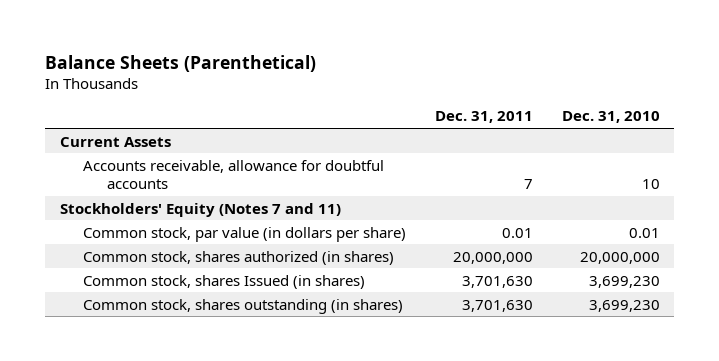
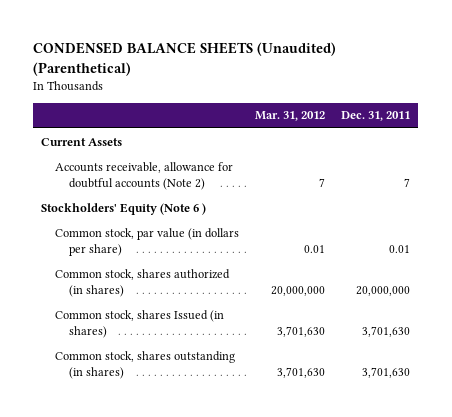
[45,54,317,72] Balance Sheets (Parenthetical) -> [33,42,337,76] CONDENSED BALANCE SHEETS (Unaudited) (Parenthetical)
[561,111,660,124] Dec. 31, 2010 -> none
none -> [255,111,326,122] Mar. 31, 2012
[83,159,385,190] Accounts receivable, allowance for doubtful accounts -> [54,161,233,190] Accounts receivable, allowance for doubtful accounts (Note 2)
[59,202,341,217] Stockholders' Equity (Notes 7 and 11) -> [41,202,207,215] Stockholders' Equity (Note 6 )

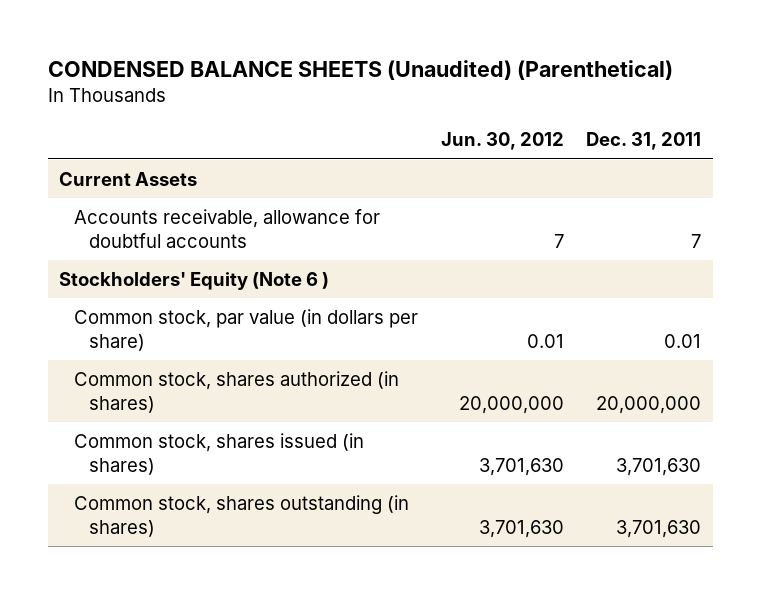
[255,111,326,122] Mar. 31, 2012 -> none
none -> [440,132,564,151] Jun. 30, 2012
[54,161,233,190] Accounts receivable, allowance for doubtful accounts (Note 2) -> [74,208,381,248] Accounts receivable, allowance for doubtful accounts
[54,309,224,338] Common stock, shares Issued (in shares) -> [74,432,365,475] Common stock, shares issued (in shares)

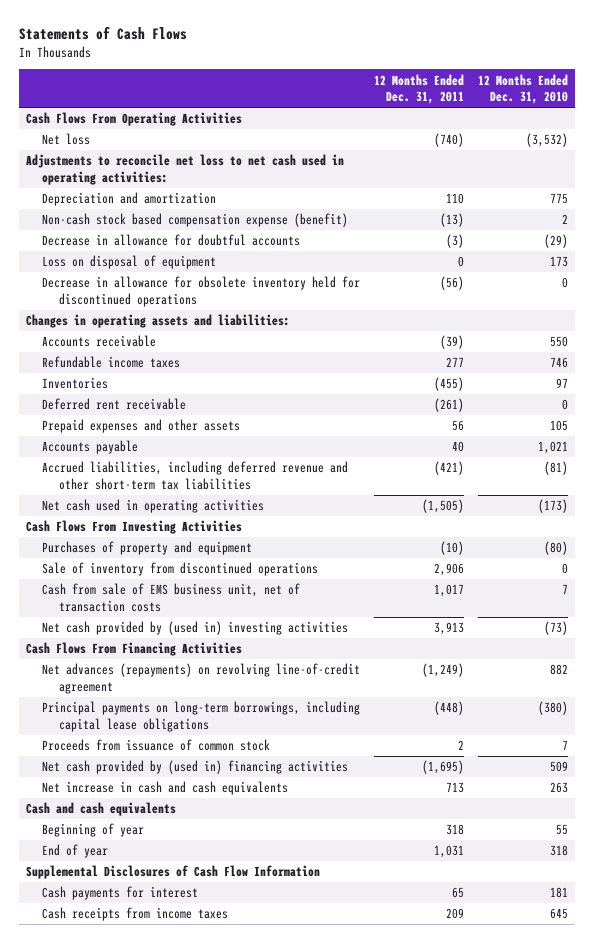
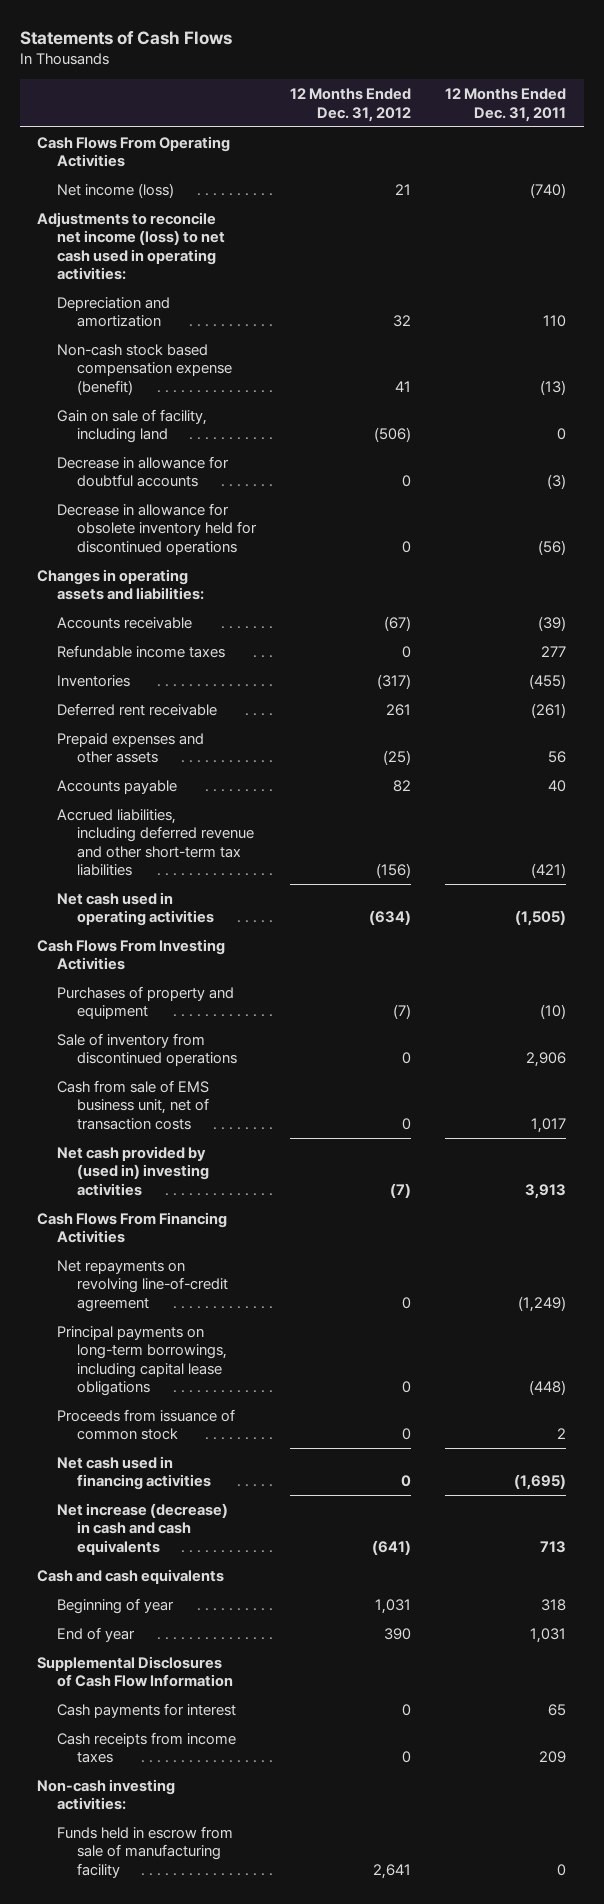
[477,73,568,104] 12 Months Ended Dec. 31, 2010 -> none
none -> [290,88,412,122] 12 Months Ended Dec. 31, 2012
[42,133,91,146] Net loss -> [57,182,175,198] Net income (loss)
[25,154,344,185] Adjustments to reconcile net loss to net cash used in operating activities: -> [37,211,226,280] Adjustments to reconcile net income (loss) to net cash used in operating activities:
none -> [57,408,208,444] Gain on sale of facility, including land
[42,255,217,270] Loss on disposal of equipment -> none
[42,663,361,694] Net advances (repayments) on revolving line-of-credit agreement -> [57,1259,228,1312] Net repayments on revolving line-of-credit agreement
[42,760,349,775] Net cash provided by (used in) financing activities -> [57,1455,211,1491] Net cash used in financing activities
[42,781,289,796] Net increase in cash and cash equivalents -> [57,1502,229,1555] Net increase (decrease) in cash and cash equivalents
none -> [37,1778,176,1811] Non-cash investing activities:
none -> [57,1825,234,1878] Funds held in escrow from sale of manufacturing facility

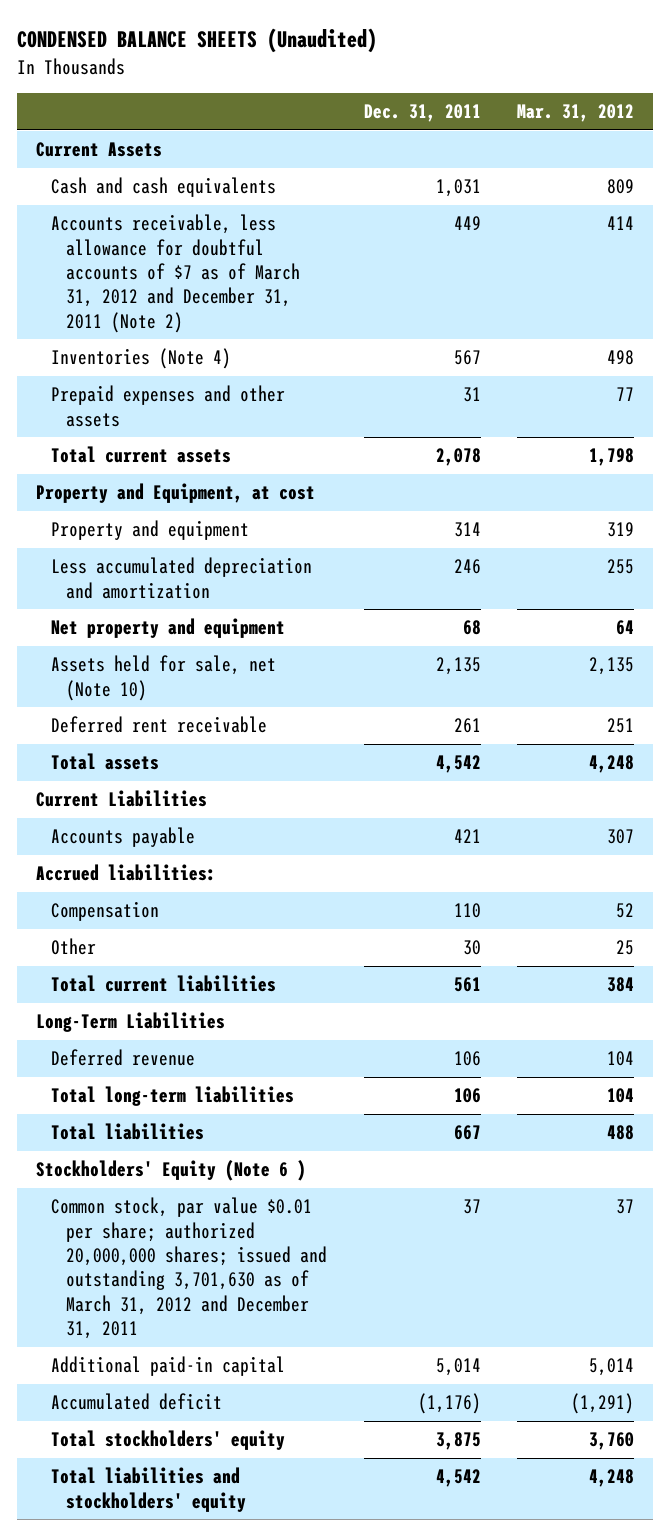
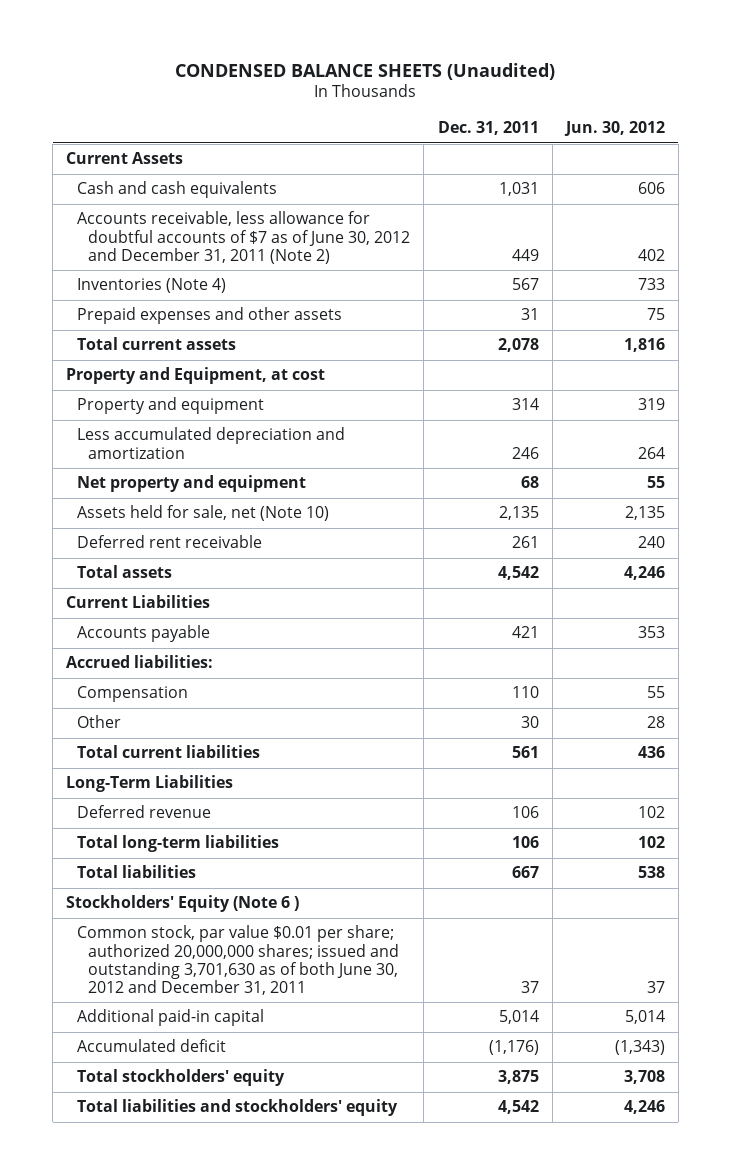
[517,104,635,123] Mar. 31, 2012 -> none
none -> [563,121,665,137] Jun. 30, 2012
[50,214,301,333] Accounts receivable, less allowance for doubtful accounts of $7 as of March 31, 2012 and December 31, 2011 (Note 2) -> [77,211,411,264] Accounts receivable, less allowance for doubtful accounts of $7 as of June 30, 2012 and December 31, 2011 (Note 2)
[50,1197,328,1340] Common stock, par value $0.01 per share; authorized 20,000,000 shares; issued and outstanding 3,701,630 as of March 31, 2012 and December 31, 2011 -> [77,925,400,995] Common stock, par value $0.01 per share; authorized 20,000,000 shares; issued and outstanding 3,701,630 as of both June 30, 2012 and December 31, 2011

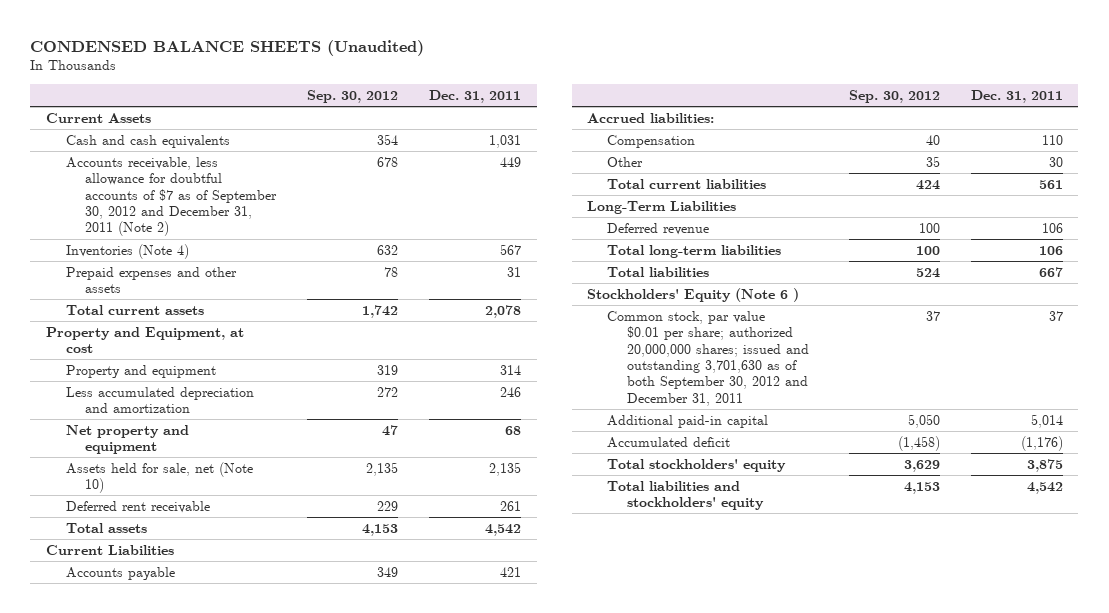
[563,121,665,137] Jun. 30, 2012 -> none
none -> [307,89,399,103] Sep. 30, 2012
[77,211,411,264] Accounts receivable, less allowance for doubtful accounts of $7 as of June 30, 2012 and December 31, 2011 (Note 2) -> [65,156,278,237] Accounts receivable, less allowance for doubtful accounts of $7 as of September 30, 2012 and December 31, 2011 (Note 2)
[77,925,400,995] Common stock, par value $0.01 per share; authorized 20,000,000 shares; issued and outstanding 3,701,630 as of both June 30, 2012 and December 31, 2011 -> [606,310,809,406] Common stock, par value $0.01 per share; authorized 20,000,000 shares; issued and outstanding 3,701,630 as of both September 30, 2012 and December 31, 2011

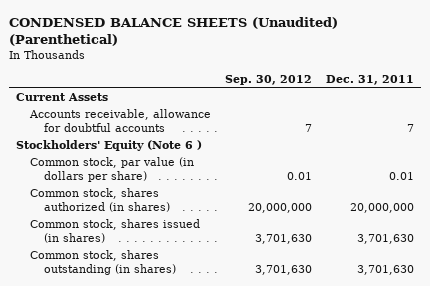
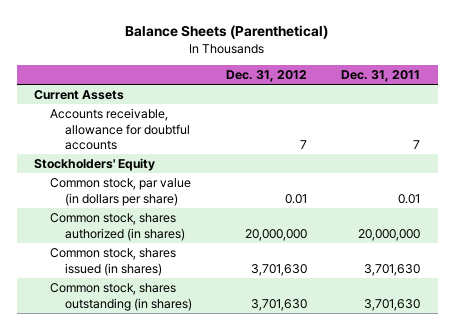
[9,16,339,46] CONDENSED BALANCE SHEETS (Unaudited) (Parenthetical) -> [125,24,329,39] Balance Sheets (Parenthetical)
[225,74,313,85] Sep. 30, 2012 -> none
none -> [226,70,308,83] Dec. 31, 2012
[16,139,203,151] Stockholders' Equity (Note 6 ) -> [33,158,155,172] Stockholders' Equity

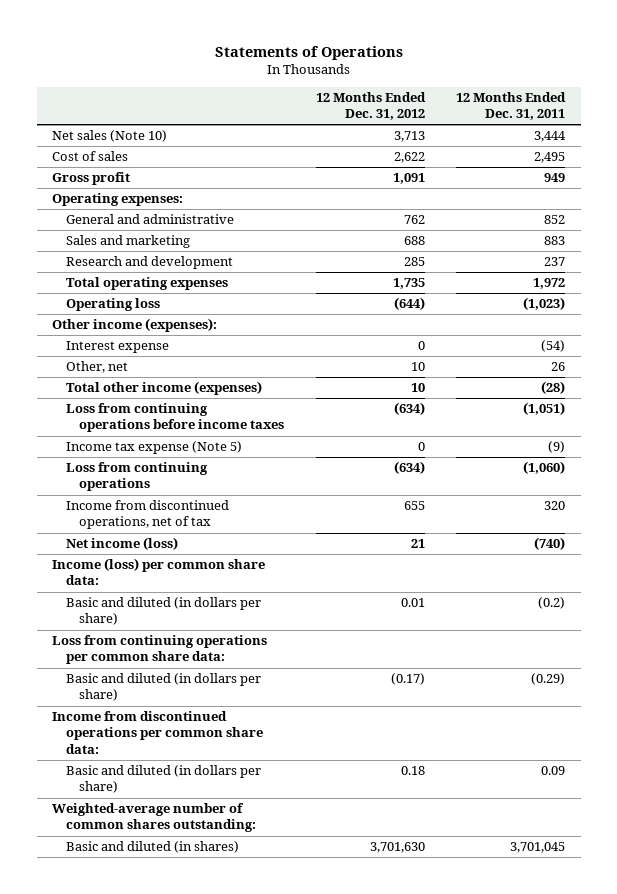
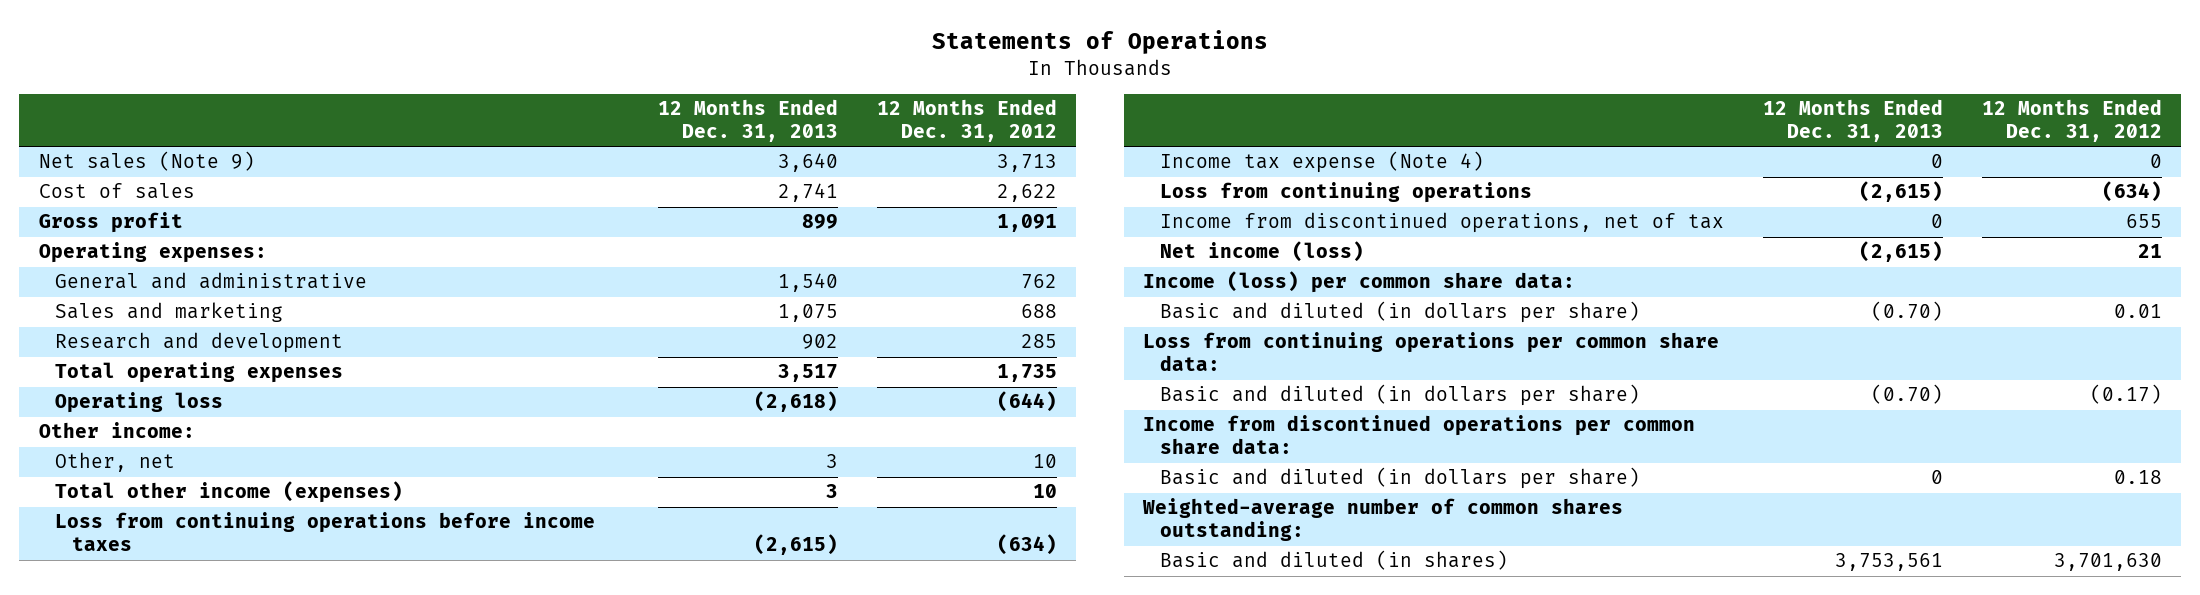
[455,91,566,121] 12 Months Ended Dec. 31, 2011 -> none
none -> [658,99,839,143] 12 Months Ended Dec. 31, 2013
[52,130,168,143] Net sales (Note 10) -> [38,151,255,172] Net sales (Note 9)
[65,341,169,354] Interest expense -> none
[52,318,218,333] Other income (expenses): -> [38,422,195,439] Other income:
[65,441,242,455] Income tax expense (Note 5) -> [1159,151,1484,174] Income tax expense (Note 4)

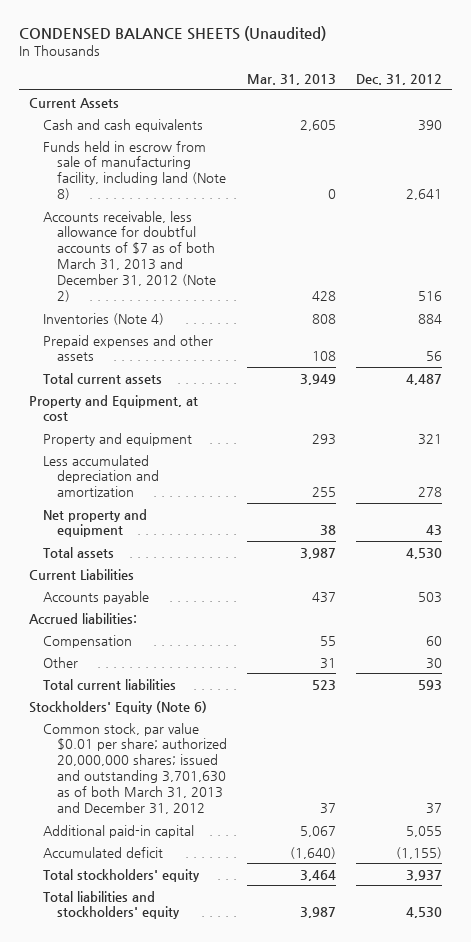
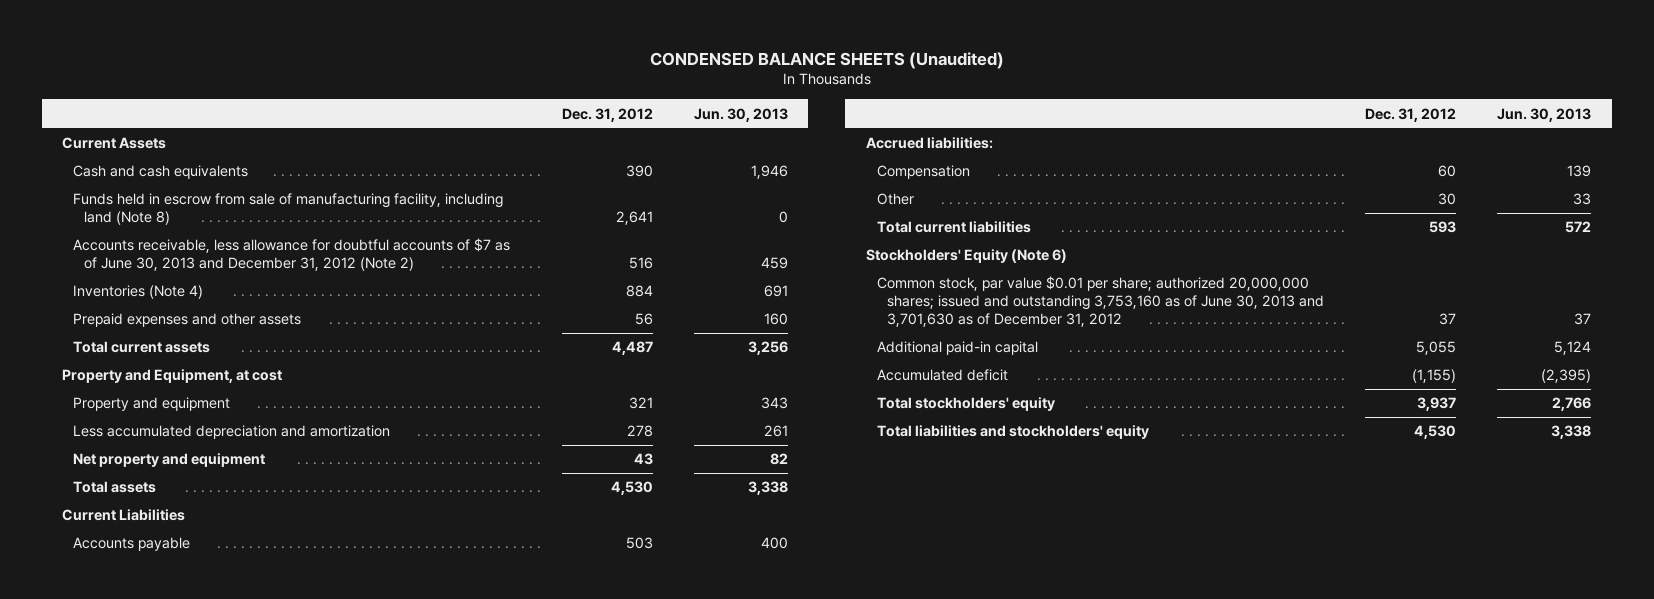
[246,73,336,85] Mar. 31, 2013 -> none
none -> [693,107,788,122] Jun. 30, 2013
[42,210,216,303] Accounts receivable, less allowance for doubtful accounts of $7 as of both March 31, 2013 and December 31, 2012 (Note 2) -> [72,238,510,272] Accounts receivable, less allowance for doubtful accounts of $7 as of June 30, 2013 and December 31, 2012 (Note 2)
[42,722,227,815] Common stock, par value $0.01 per share; authorized 20,000,000 shares; issued and outstanding 3,701,630 as of both March 31, 2013 and December 31, 2012 -> [876,276,1325,328] Common stock, par value $0.01 per share; authorized 20,000,000 shares; issued and outstanding 3,753,160 as of June 30, 2013 and 3,701,630 as of December 31, 2012

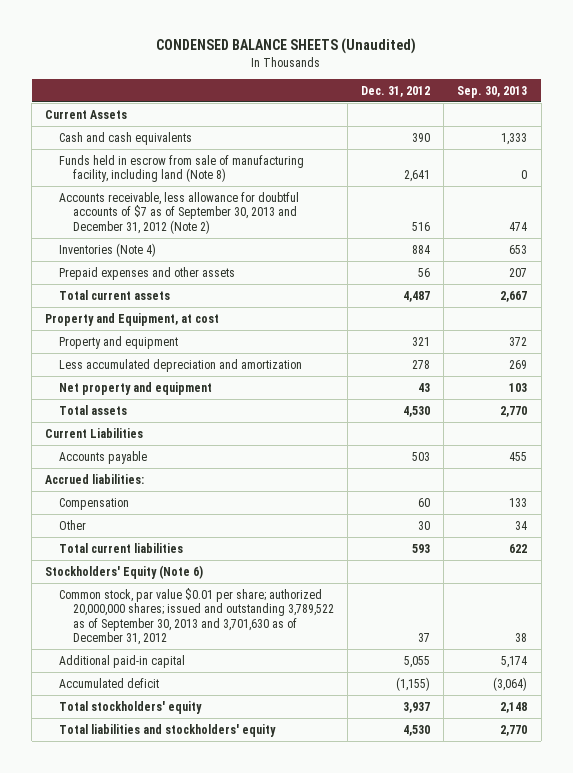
[693,107,788,122] Jun. 30, 2013 -> none
none -> [457,85,528,98] Sep. 30, 2013
[72,238,510,272] Accounts receivable, less allowance for doubtful accounts of $7 as of June 30, 2013 and December 31, 2012 (Note 2) -> [58,191,299,234] Accounts receivable, less allowance for doubtful accounts of $7 as of September 30, 2013 and December 31, 2012 (Note 2)
[876,276,1325,328] Common stock, par value $0.01 per share; authorized 20,000,000 shares; issued and outstanding 3,753,160 as of June 30, 2013 and 3,701,630 as of December 31, 2012 -> [58,587,334,645] Common stock, par value $0.01 per share; authorized 20,000,000 shares; issued and outstanding 3,789,522 as of September 30, 2013 and 3,701,630 as of December 31, 2012

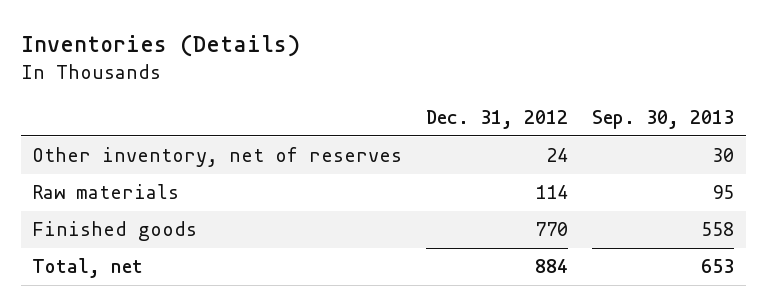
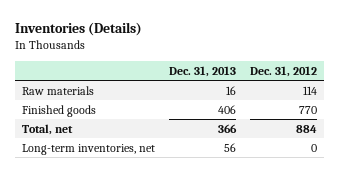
[591,110,734,130] Sep. 30, 2013 -> none
none -> [168,65,236,77] Dec. 31, 2013
[32,147,403,168] Other inventory, net of reserves -> none
none -> [21,143,155,155] Long-term inventories, net

